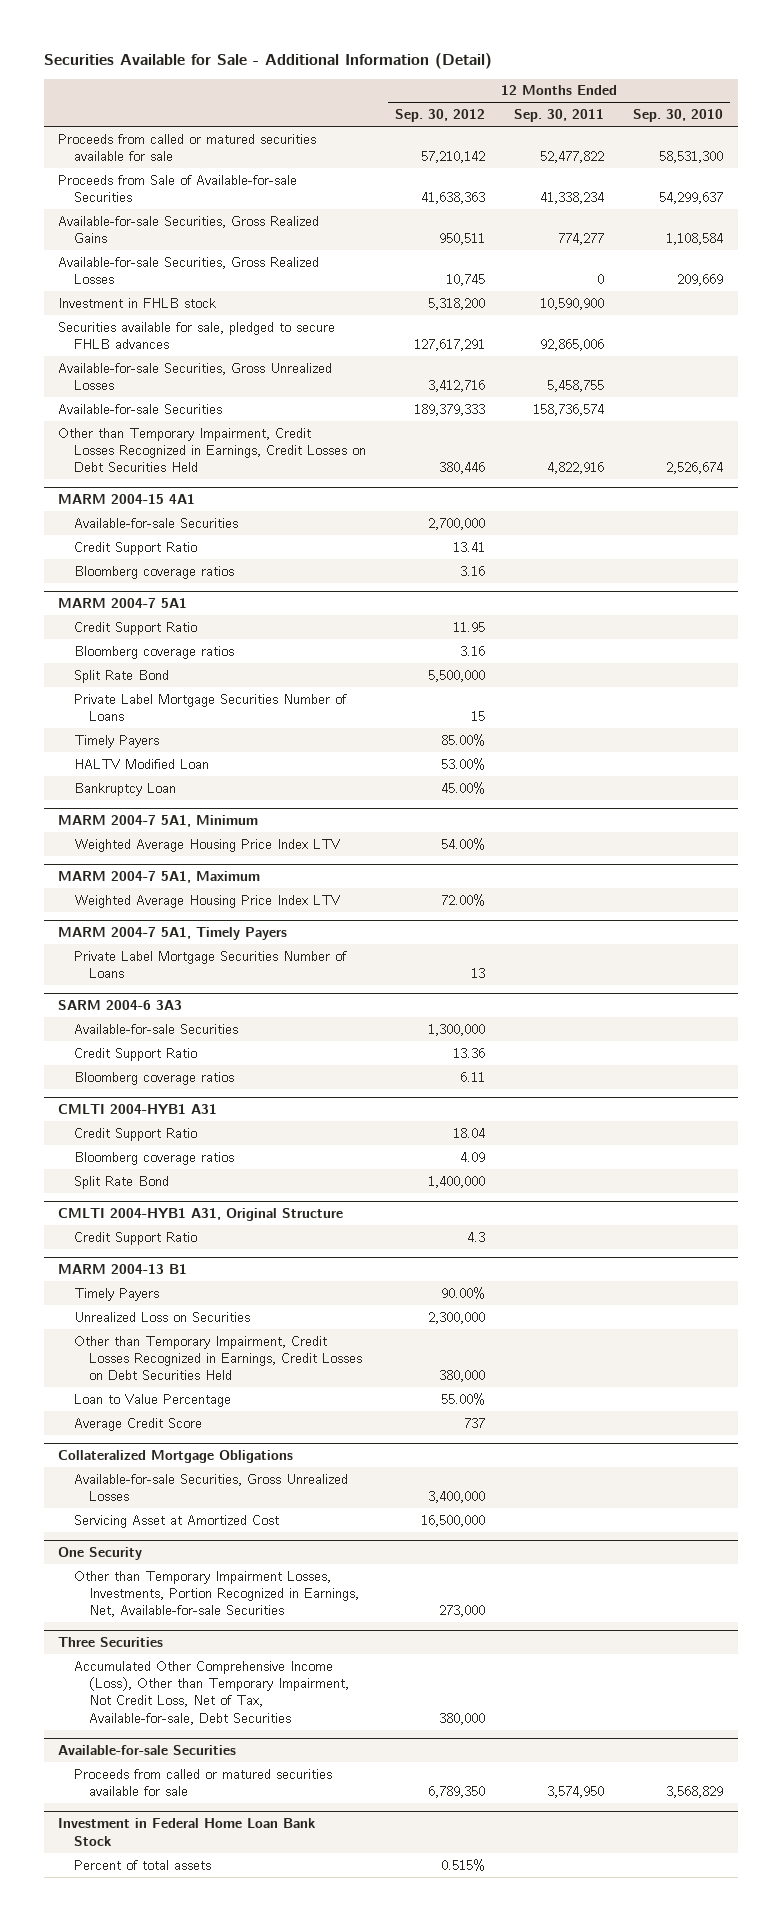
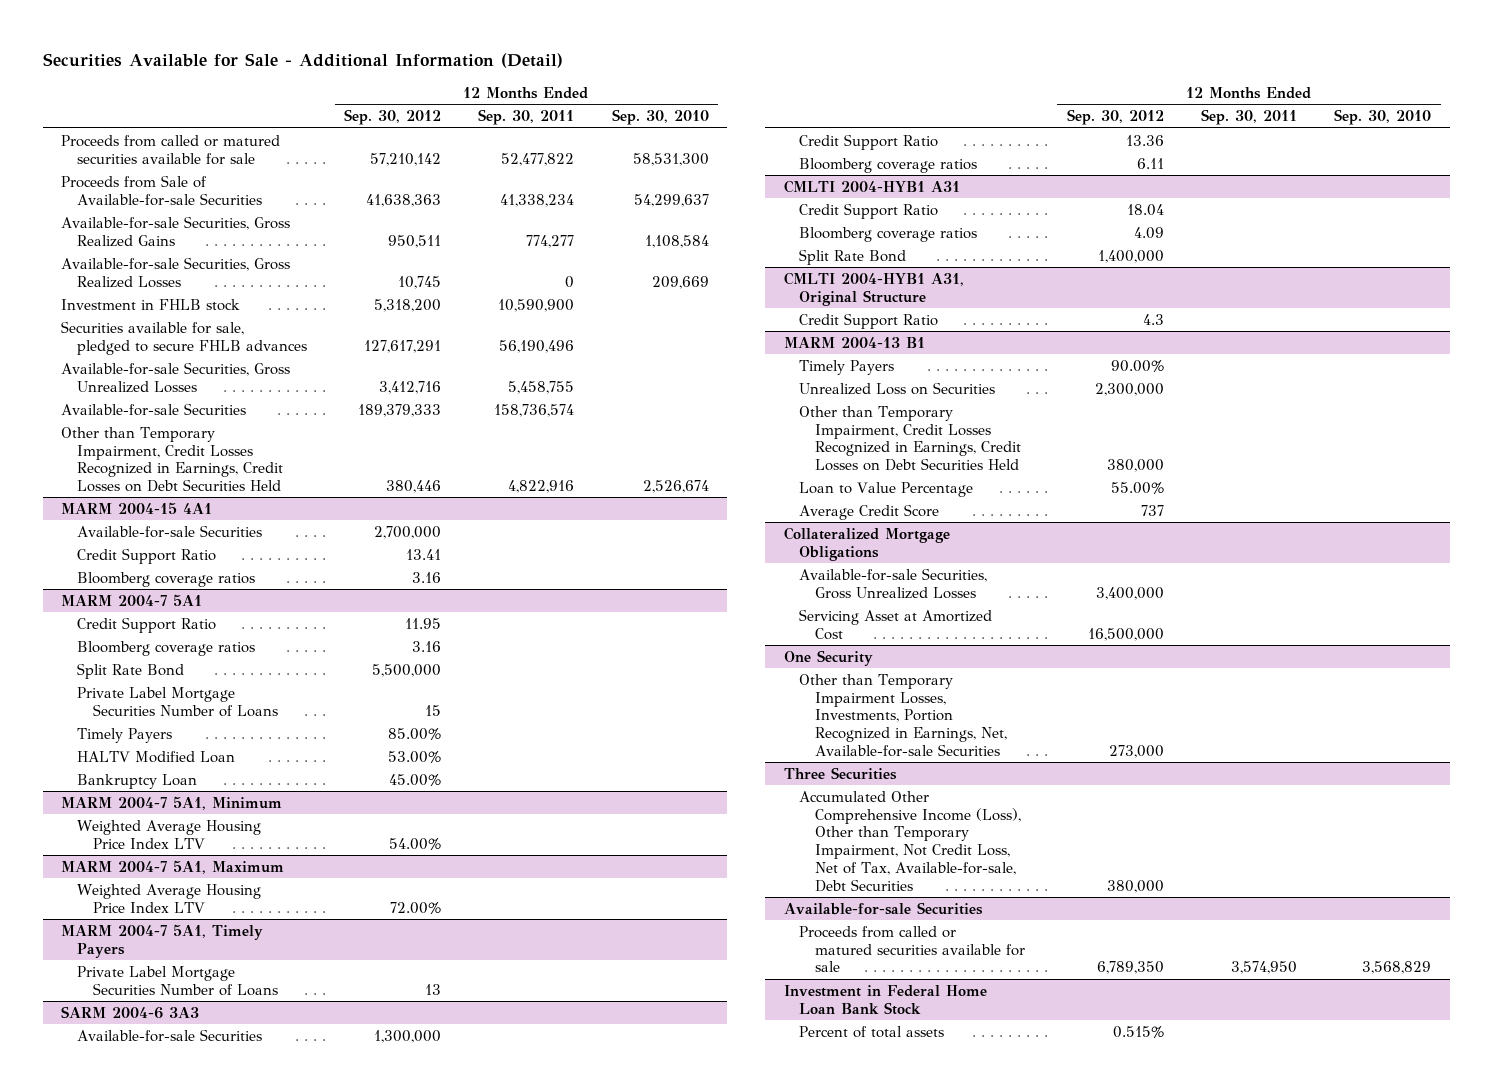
[540,338,605,351] 92,865,006 -> [499,339,575,353] 56,190,496

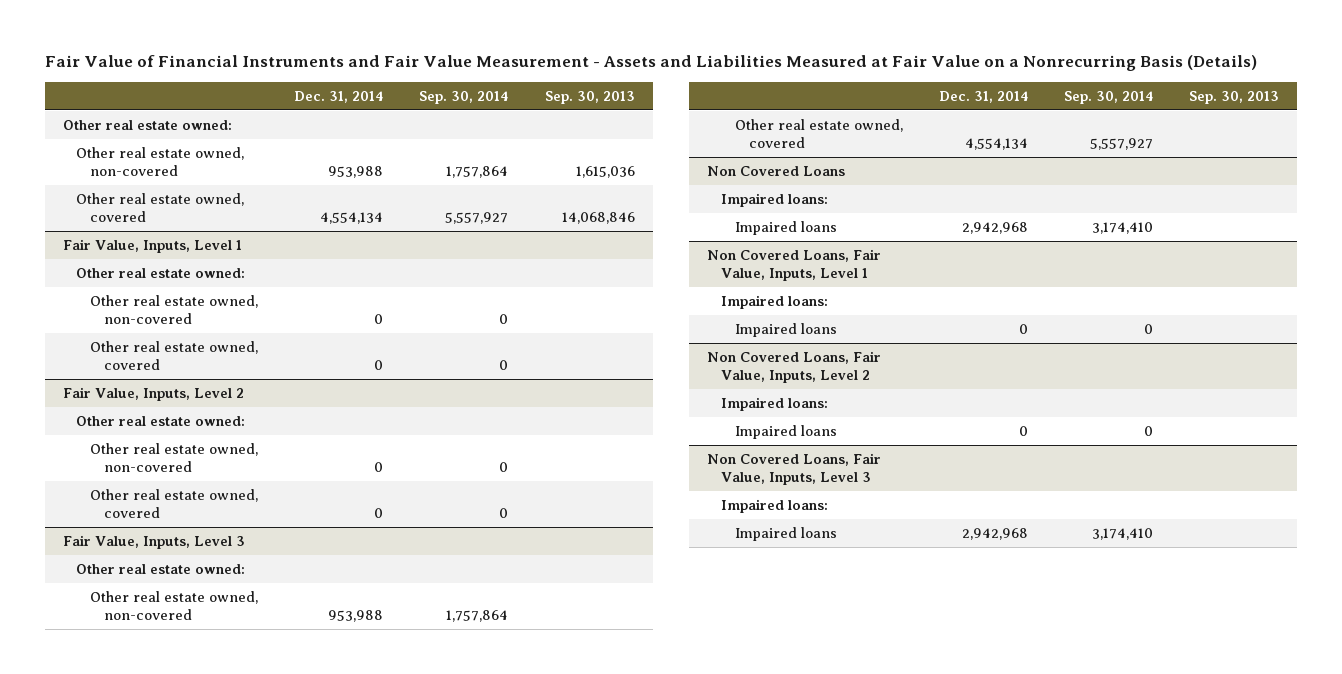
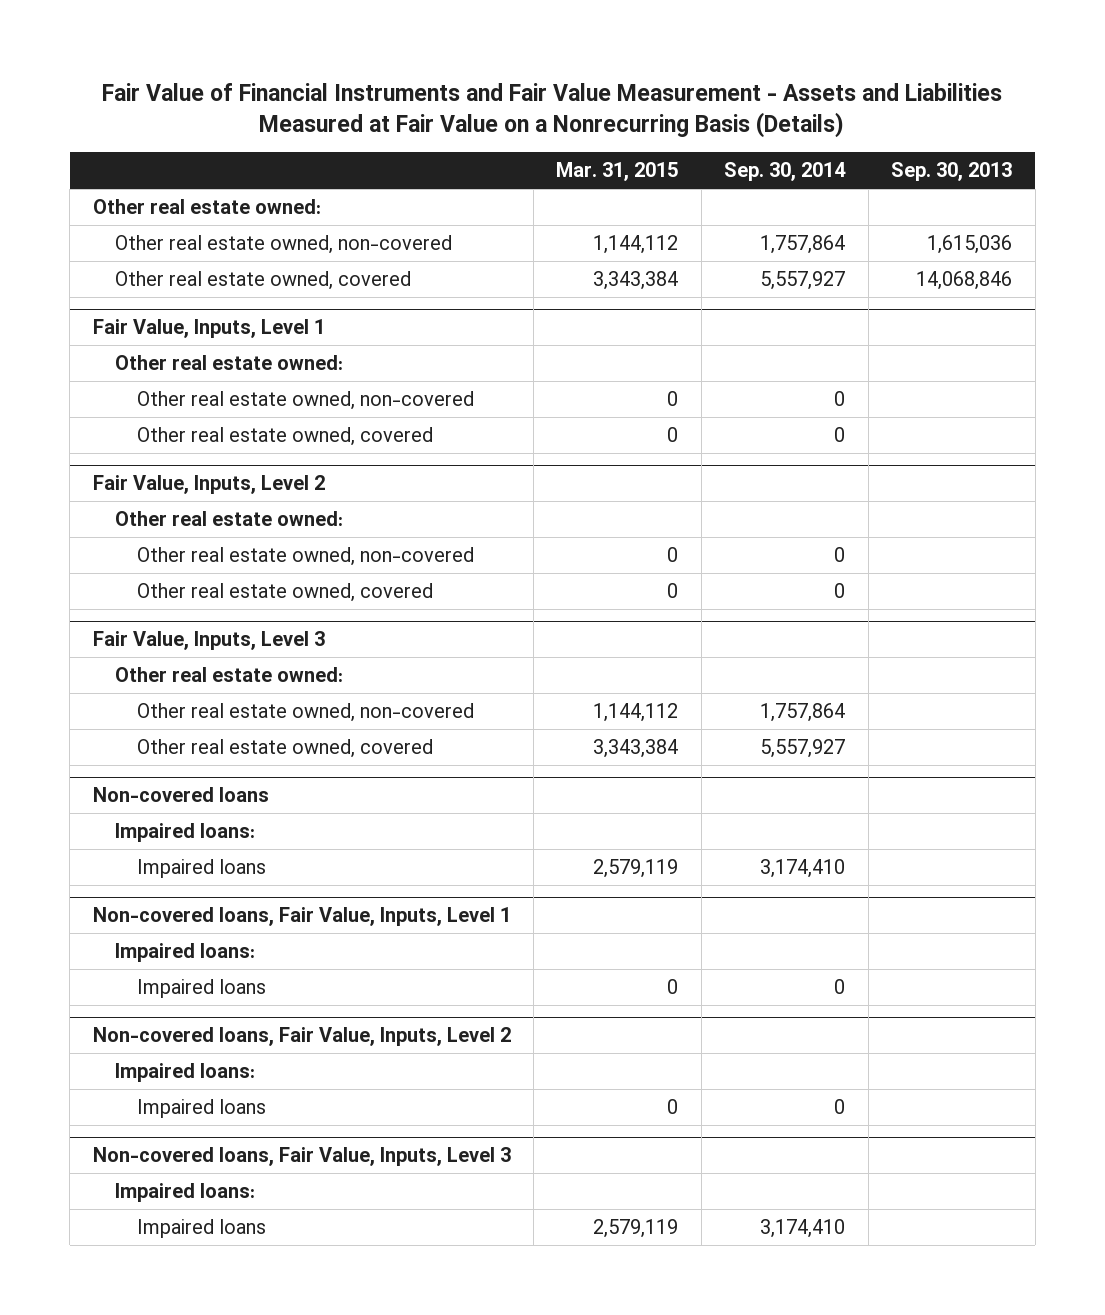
[294,90,384,103] Dec. 31, 2014 -> none
none -> [556,162,679,182] Mar. 31, 2015
[707,165,846,176] Non Covered Loans -> [92,787,269,803] Non-covered loans
[707,248,882,282] Non Covered Loans, Fair Value, Inputs, Level 1 -> [92,907,511,927] Non-covered loans, Fair Value, Inputs, Level 1
[707,350,882,384] Non Covered Loans, Fair Value, Inputs, Level 2 -> [92,1027,511,1047] Non-covered loans, Fair Value, Inputs, Level 2
[707,452,882,486] Non Covered Loans, Fair Value, Inputs, Level 3 -> [92,1147,511,1167] Non-covered loans, Fair Value, Inputs, Level 3

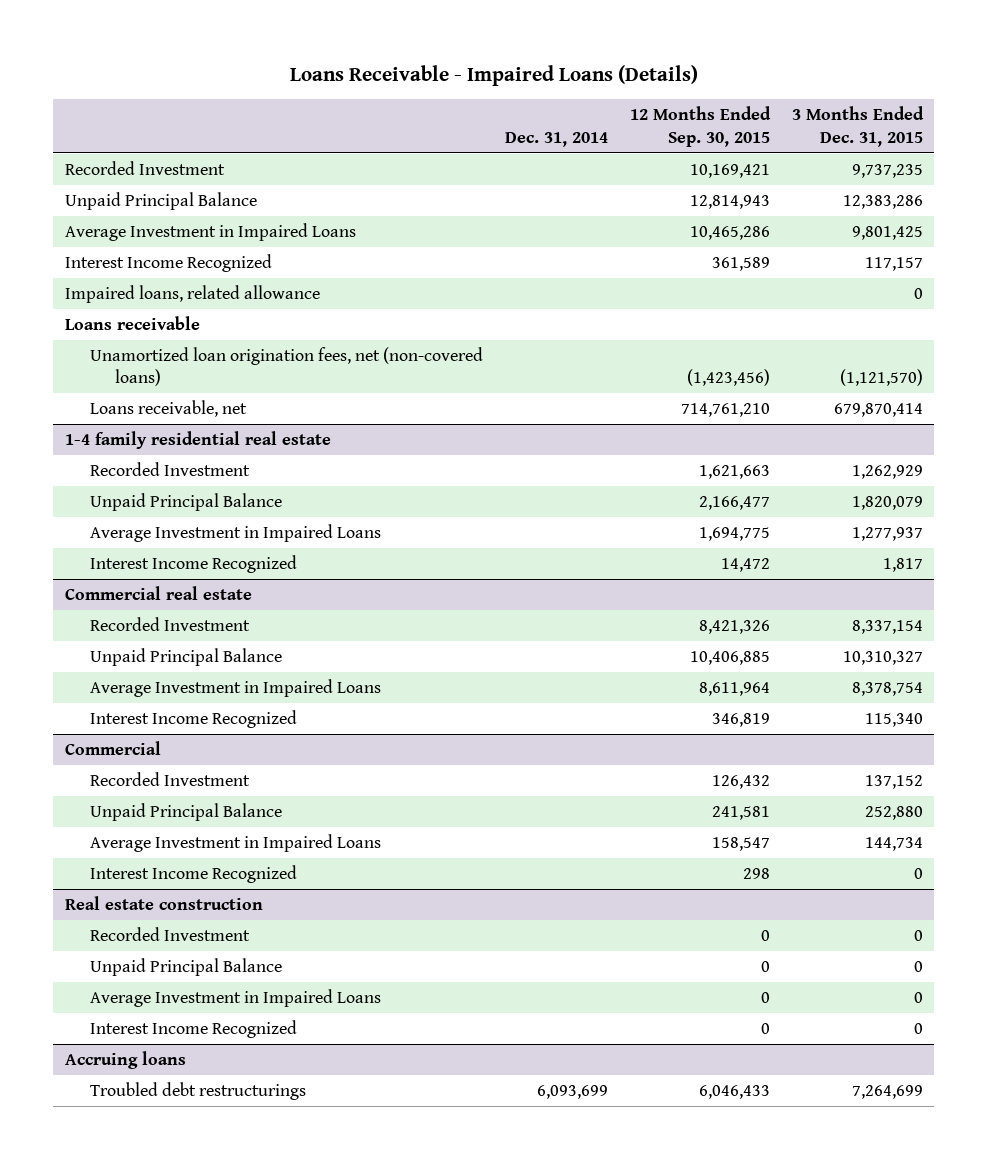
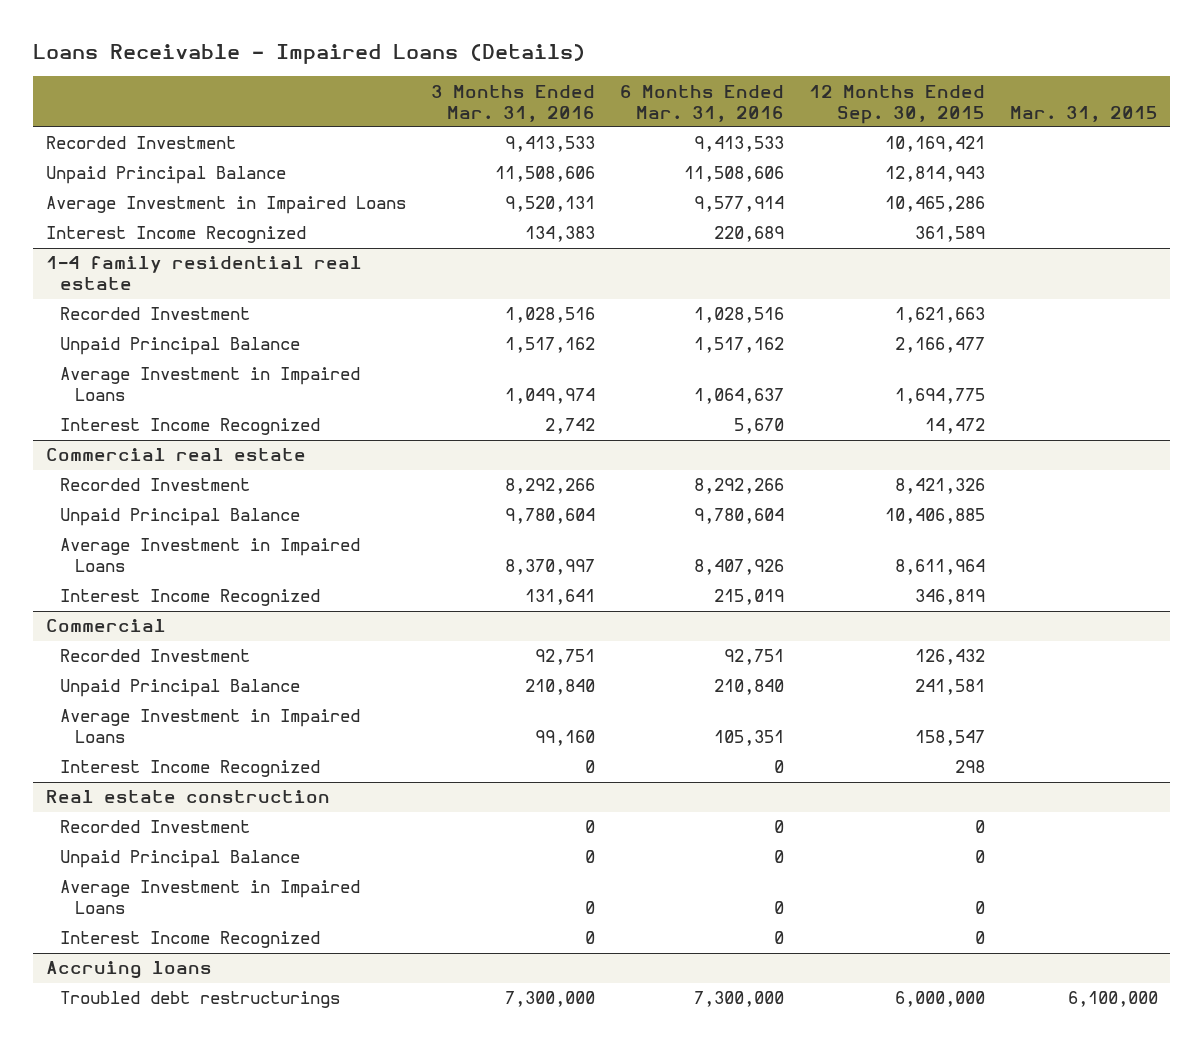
[504,131,608,147] Dec. 31, 2014 -> none
[792,106,925,147] 3 Months Ended Dec. 31, 2015 -> none
none -> [430,84,595,122] 3 Months Ended Mar. 31, 2016
none -> [619,84,784,122] 6 Months Ended Mar. 31, 2016
none -> [1009,105,1158,122] Mar. 31, 2015
[64,285,320,304] Impaired loans, related allowance -> none
[64,316,200,331] Loans receivable -> none
[89,347,483,387] Unamortized loan origination fees, net (non-covered loans) -> none
[89,400,247,418] Loans receivable, net -> none
[699,1085,771,1100] 6,046,433 -> [894,991,985,1008] 6,000,000

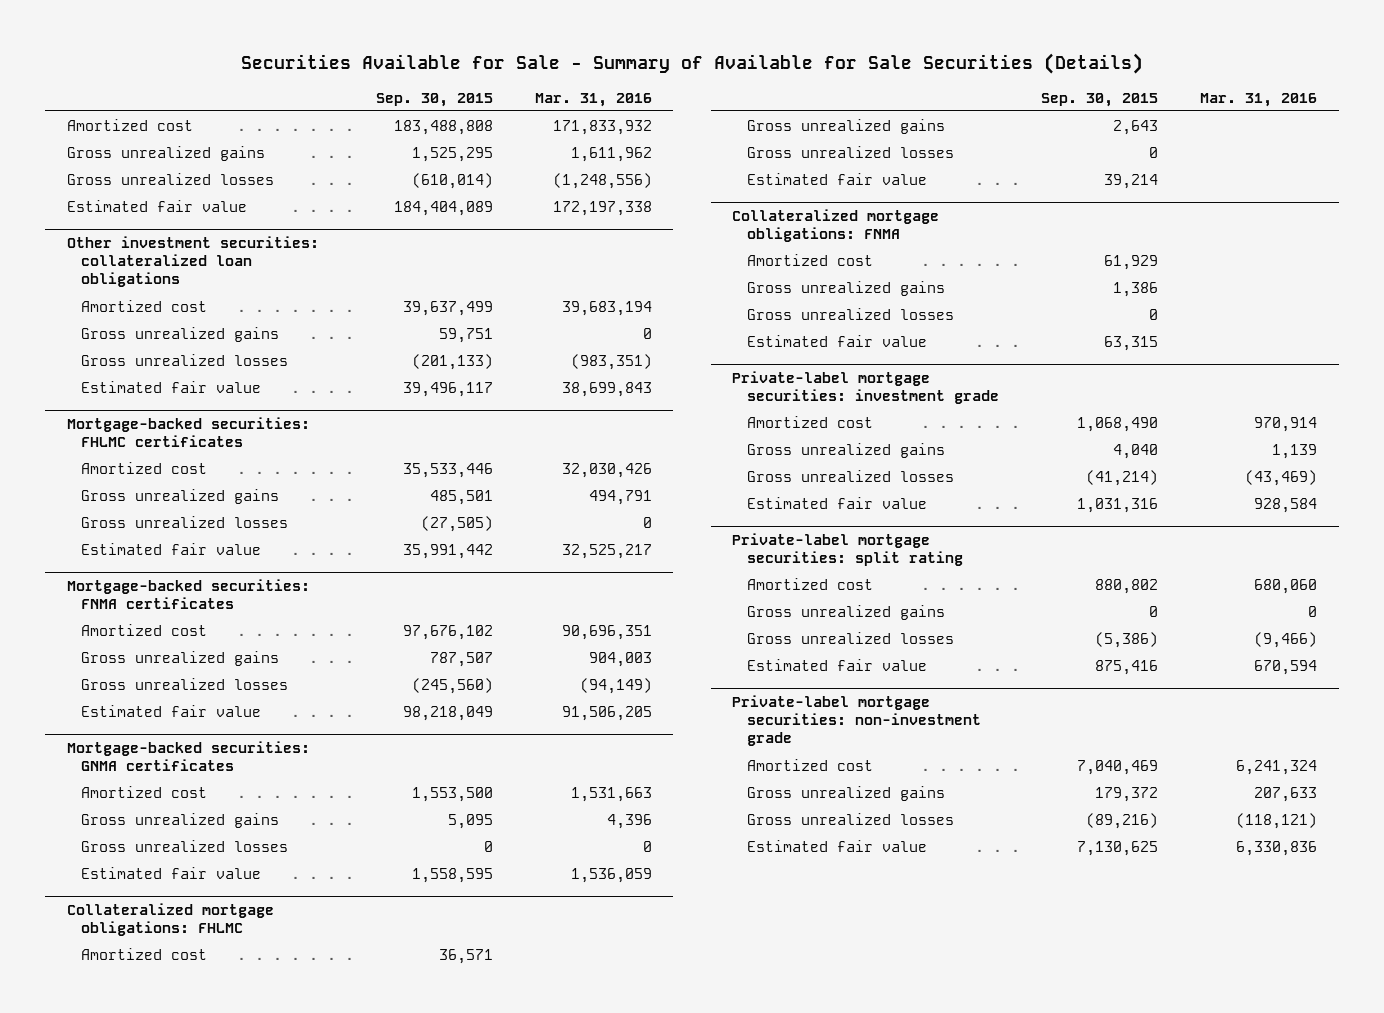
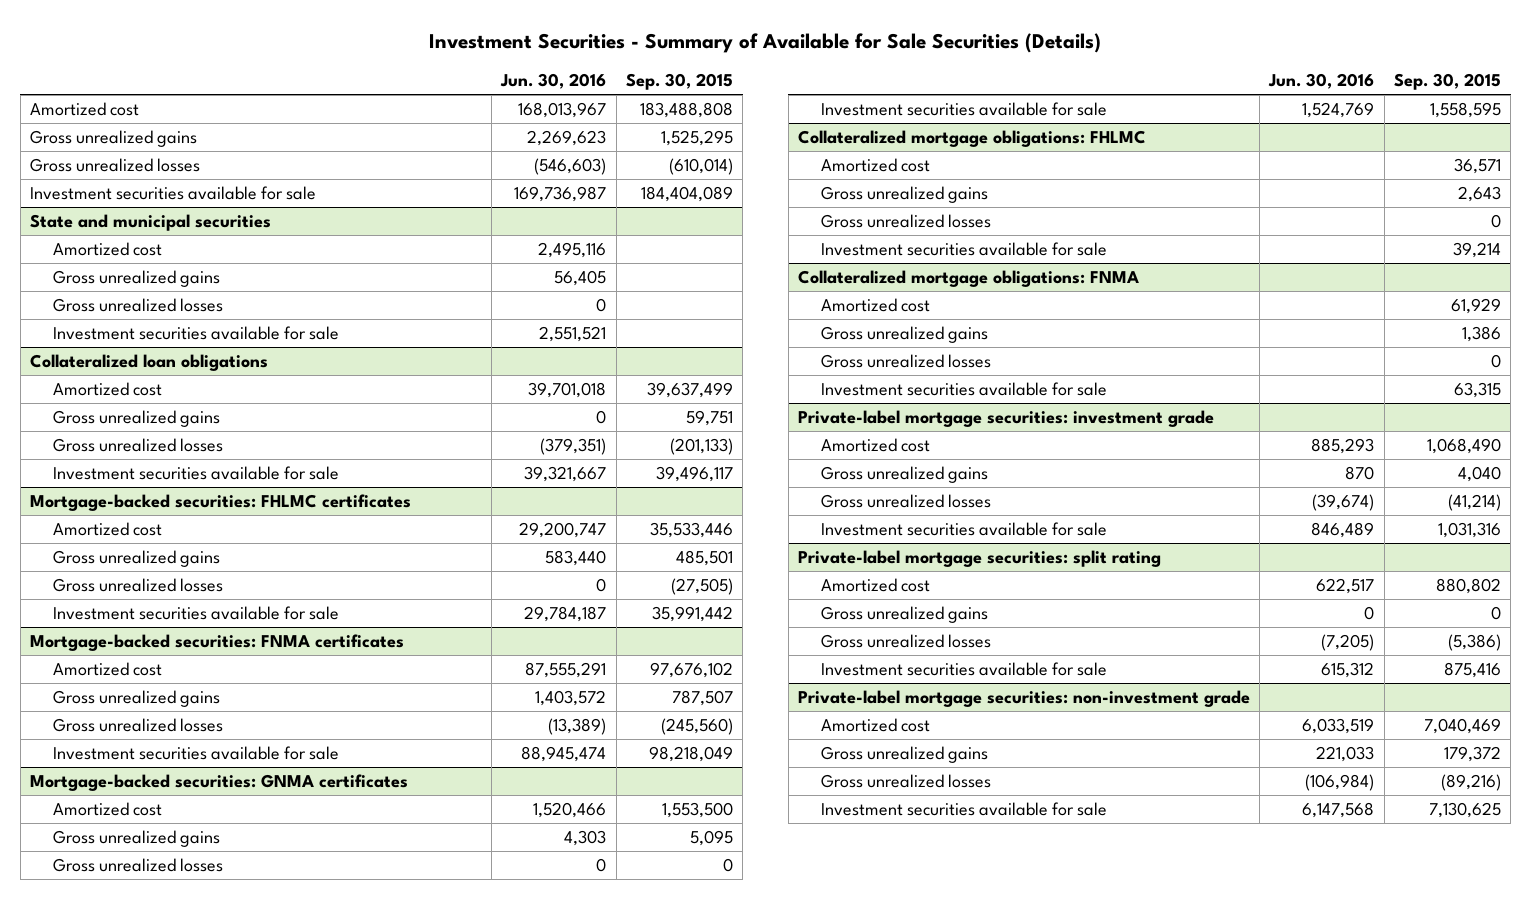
[240,52,1143,74] Securities Available for Sale - Summary of Available for Sale Securities (Details) -> [429,33,1102,54] Investment Securities - Summary of Available for Sale Securities (Details)
[534,92,652,107] Mar. 31, 2016 -> none
none -> [500,73,607,90] Jun. 30, 2016
[66,199,247,212] Estimated fair value -> [29,185,316,200] Investment securities available for sale
none -> [29,213,271,231] State and municipal securities
none -> [52,241,162,256] Amortized cost
none -> [52,269,220,287] Gross unrealized gains
none -> [52,297,223,312] Gross unrealized losses
none -> [52,325,339,340] Investment securities available for sale
[66,235,319,288] Other investment securities: collateralized loan obligations -> [29,353,268,371] Collateralized loan obligations
[81,380,262,393] Estimated fair value -> [52,465,339,480] Investment securities available for sale
[81,542,262,555] Estimated fair value -> [52,605,339,620] Investment securities available for sale
[81,704,262,717] Estimated fair value -> [52,745,339,760] Investment securities available for sale
[81,866,262,879] Estimated fair value -> [821,101,1108,116] Investment securities available for sale
[746,172,927,185] Estimated fair value -> [821,241,1108,256] Investment securities available for sale
[746,334,927,347] Estimated fair value -> [821,381,1108,396] Investment securities available for sale
[746,496,927,509] Estimated fair value -> [821,521,1108,536] Investment securities available for sale
[746,658,927,671] Estimated fair value -> [821,661,1108,676] Investment securities available for sale
[746,839,927,852] Estimated fair value -> [821,801,1108,816] Investment securities available for sale

